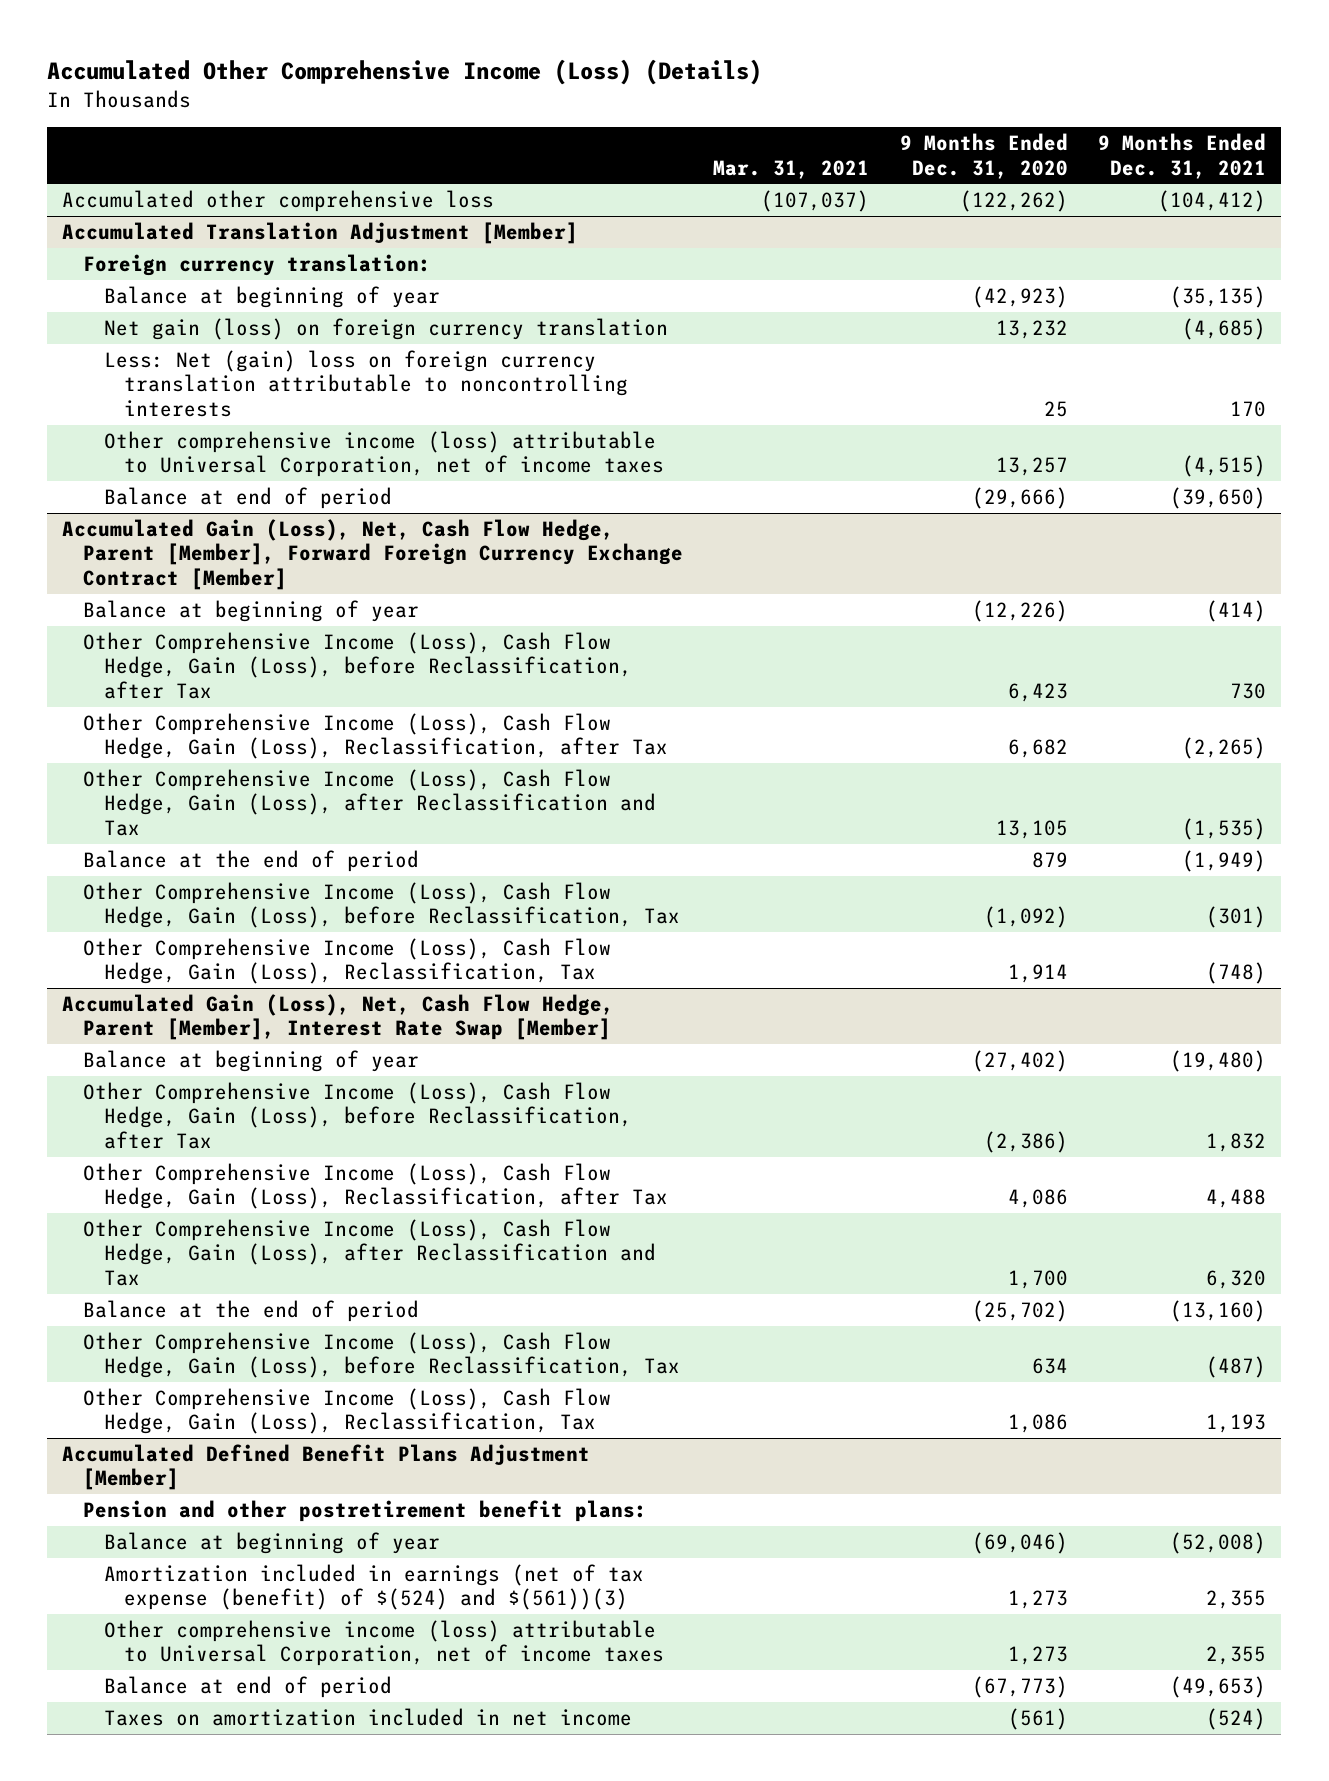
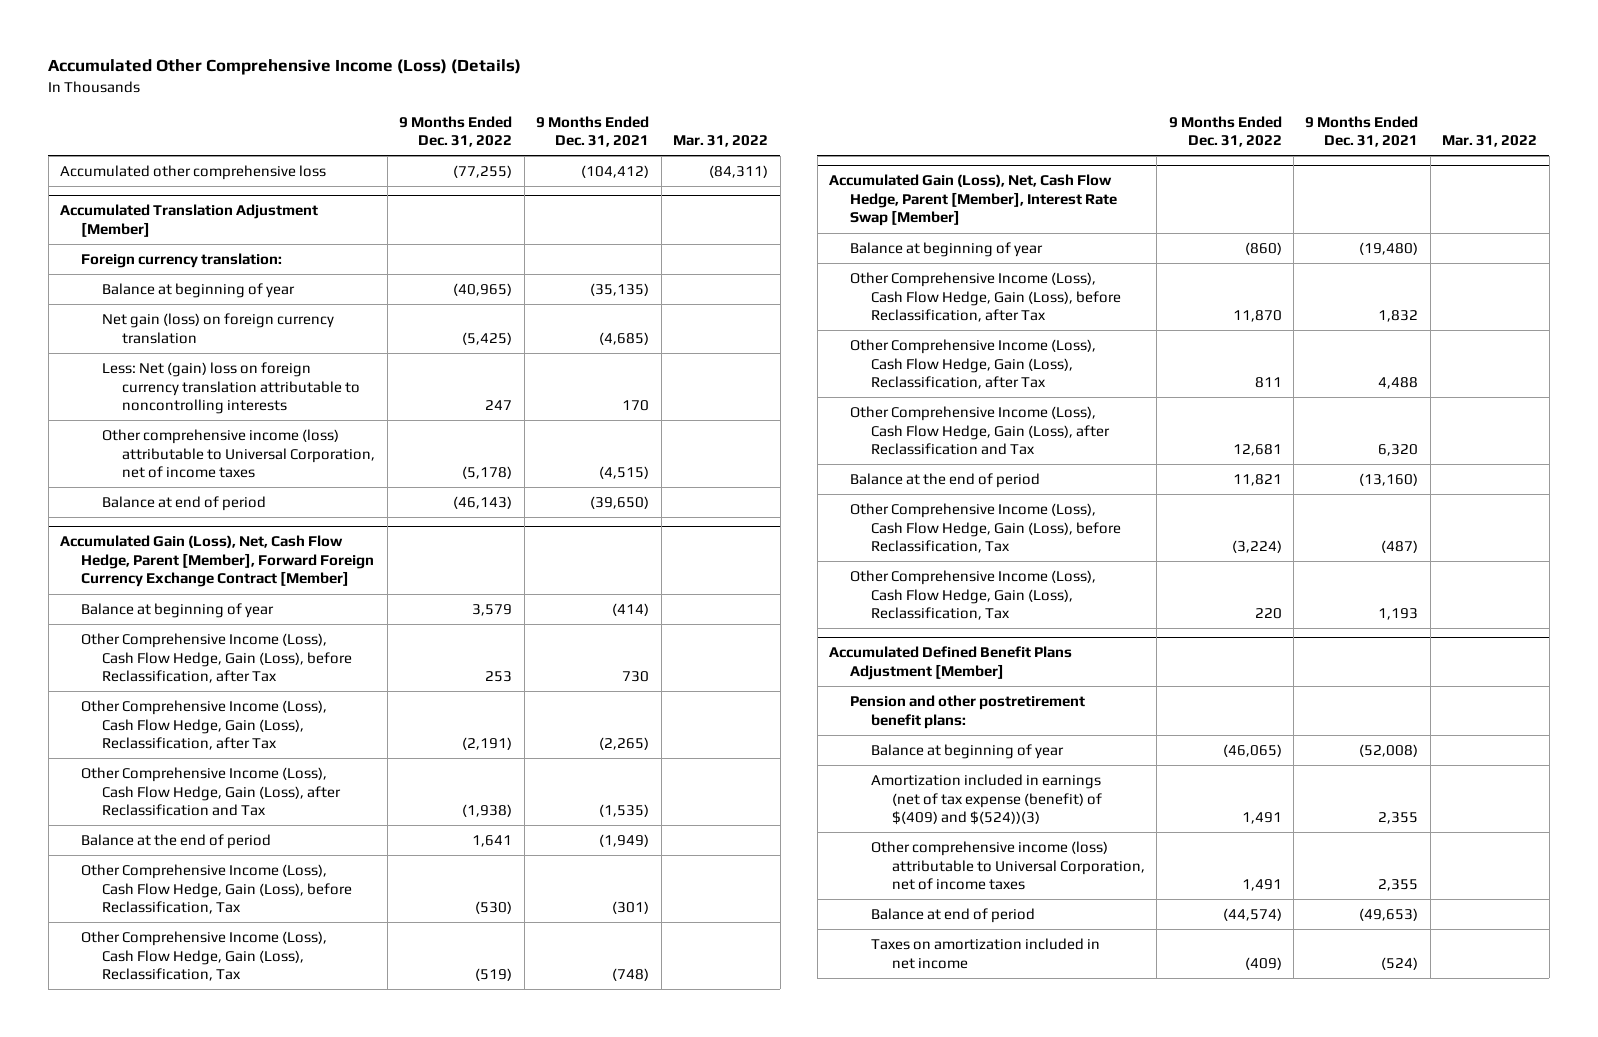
[713,159,870,179] Mar. 31, 2021 -> none
[899,133,1068,179] 9 Months Ended Dec. 31, 2020 -> none
none -> [399,115,513,148] 9 Months Ended Dec. 31, 2022
none -> [673,135,769,148] Mar. 31, 2022
[103,1564,644,1611] Amortization included in earnings (net of tax expense (benefit) of $(524) and $(561))(3) -> [870,774,1102,826] Amortization included in earnings (net of tax expense (benefit) of $(409) and $(524))(3)

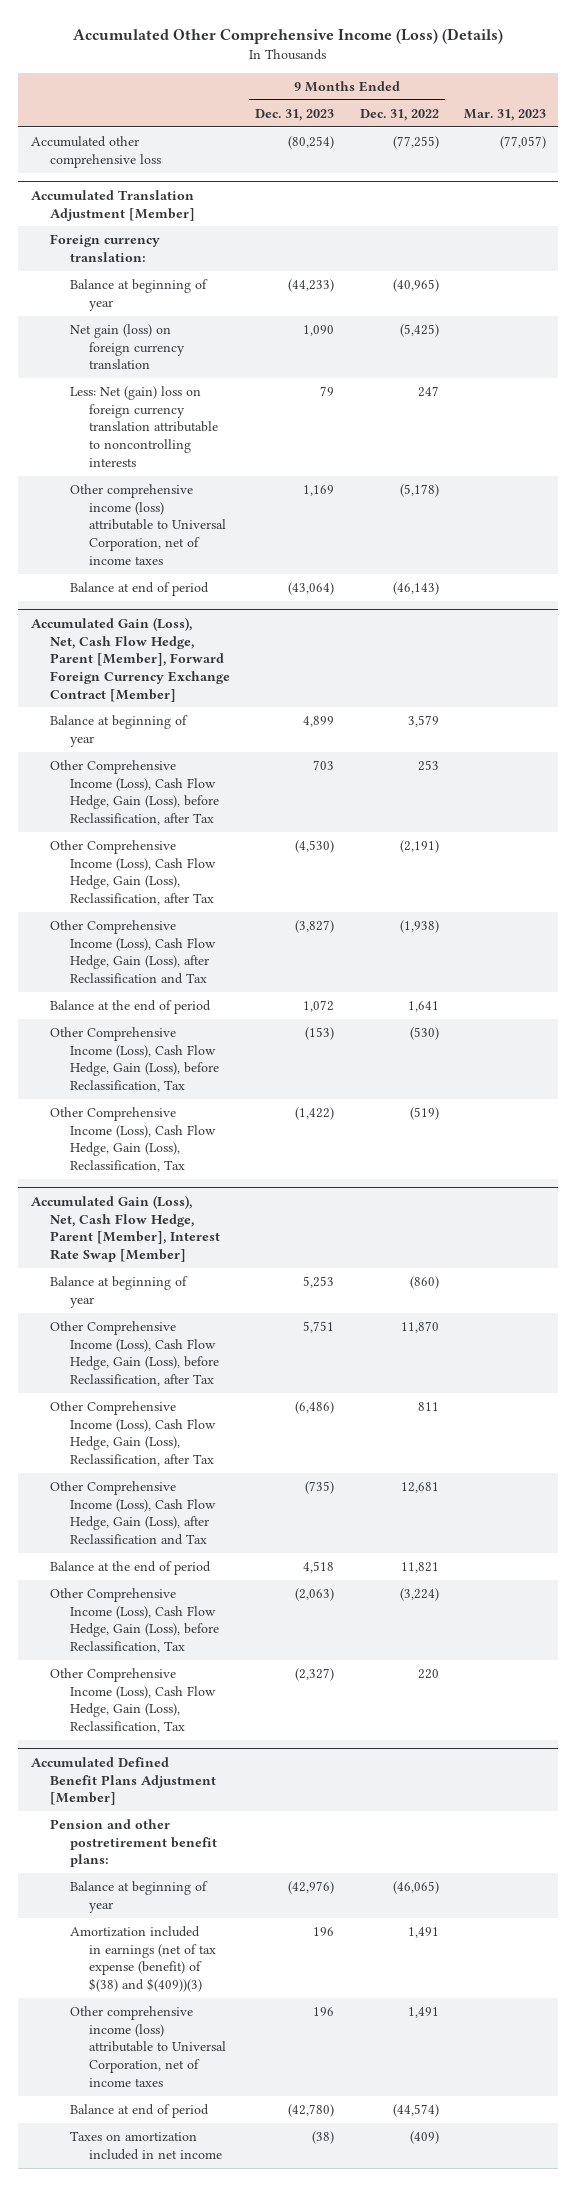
[536,115,650,148] 9 Months Ended Dec. 31, 2021 -> none
[673,135,769,148] Mar. 31, 2022 -> none
none -> [255,108,335,121] Dec. 31, 2023
none -> [463,108,546,121] Mar. 31, 2023
[870,774,1102,826] Amortization included in earnings (net of tax expense (benefit) of $(409) and $(524))(3) -> [69,1925,217,1993] Amortization included in earnings (net of tax expense (benefit) of $(38) and $(409))(3)

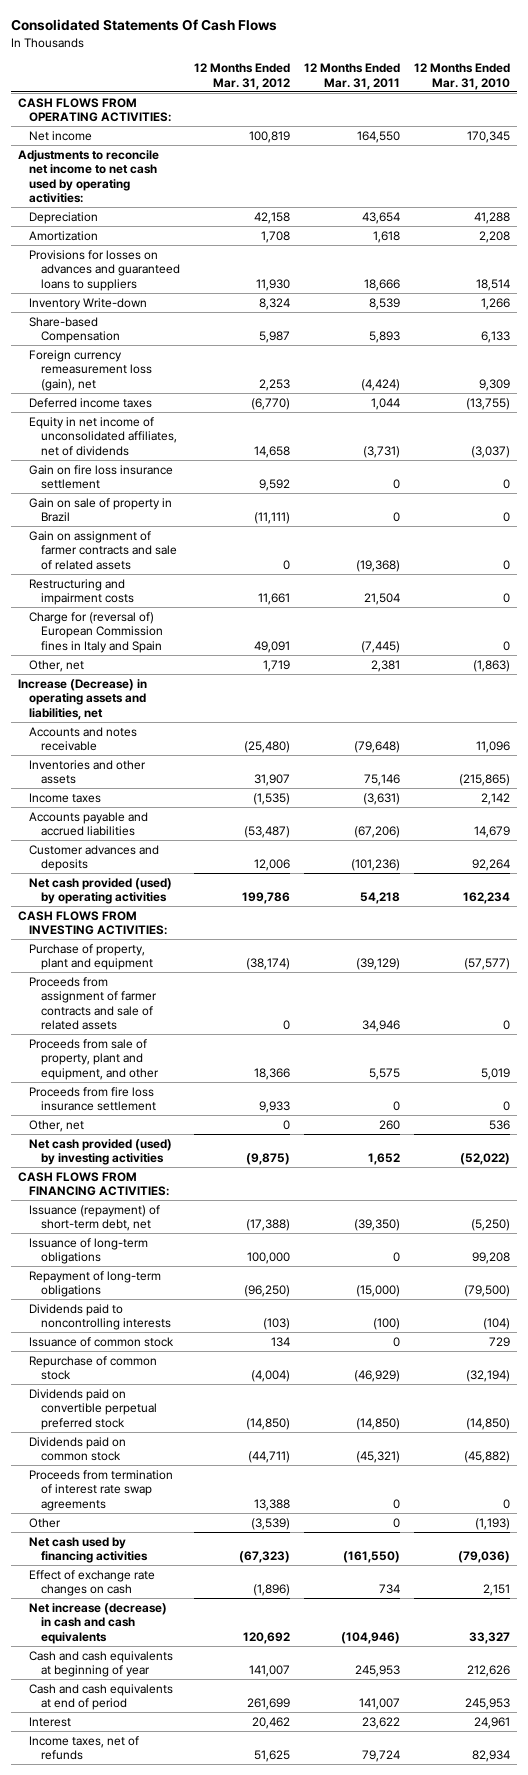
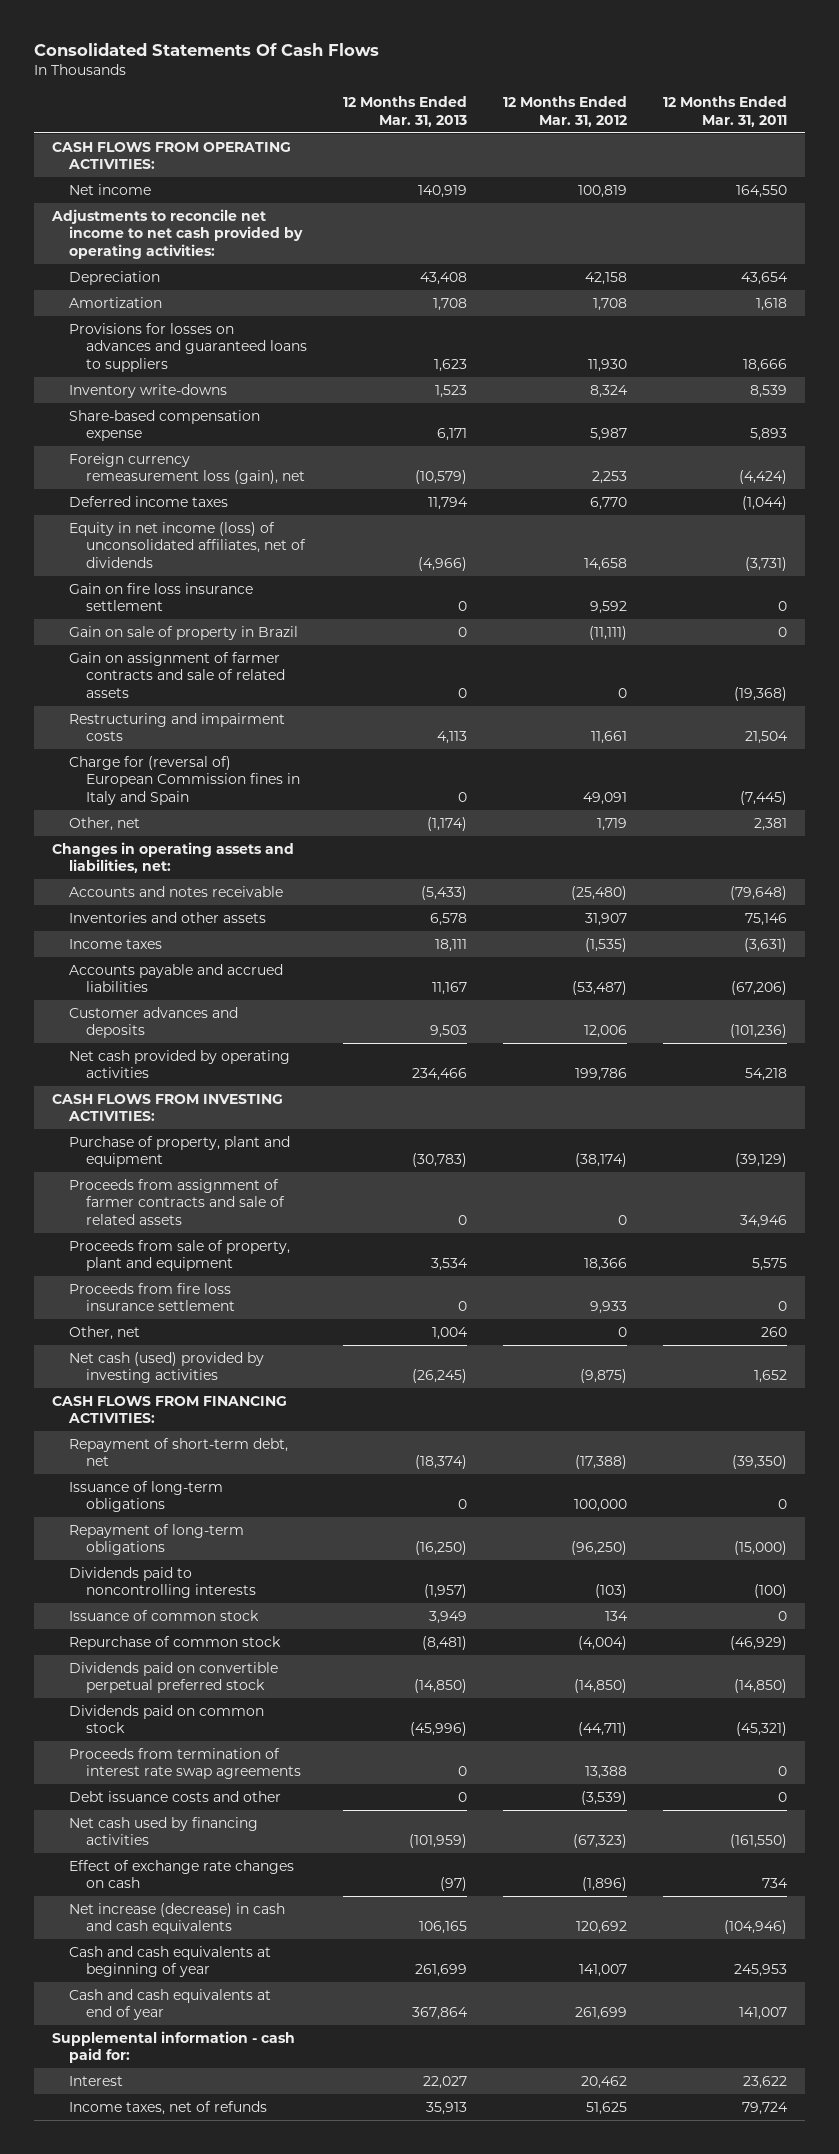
[413,63,510,90] 12 Months Ended Mar. 31, 2010 -> none
none -> [343,96,468,127] 12 Months Ended Mar. 31, 2013
[18,149,160,203] Adjustments to reconcile net income to net cash used by operating activities: -> [50,208,304,259] Adjustments to reconcile net income to net cash provided by operating activities:
[29,297,148,310] Inventory Write-down -> [69,383,228,398] Inventory write-downs
[29,316,120,344] Share-based Compensation -> [69,409,261,442] Share-based compensation expense
[250,397,290,410] (6,770) -> [590,496,628,510] 6,770
[370,397,400,410] 1,044 -> [742,495,788,510] (1,044)
[29,416,177,456] Equity in net income of unconsolidated affiliates, net of dividends -> [69,521,307,568] Equity in net income (loss) of unconsolidated affiliates, net of dividends
[18,678,148,720] Increase (Decrease) in operating assets and liabilities, net -> [51,841,294,874] Changes in operating assets and liabilities, net:
[29,877,173,905] Net cash provided (used) by operating activities -> [69,1049,291,1079] Net cash provided by operating activities
[29,1038,159,1080] Proceeds from sale of property, plant and equipment, and other -> [69,1239,291,1272] Proceeds from sale of property, plant and equipment
[29,1138,173,1166] Net cash provided (used) by investing activities -> [69,1351,265,1384] Net cash (used) provided by investing activities
[29,1204,161,1232] Issuance (repayment) of short-term debt, net -> [69,1437,289,1467] Repayment of short-term debt, net
[29,1517,62,1528] Other -> [69,1790,282,1802] Debt issuance costs and other
[29,1683,174,1711] Cash and cash equivalents at end of period -> [69,1988,272,2021] Cash and cash equivalents at end of year
none -> [51,2030,295,2064] Supplemental information - cash paid for:

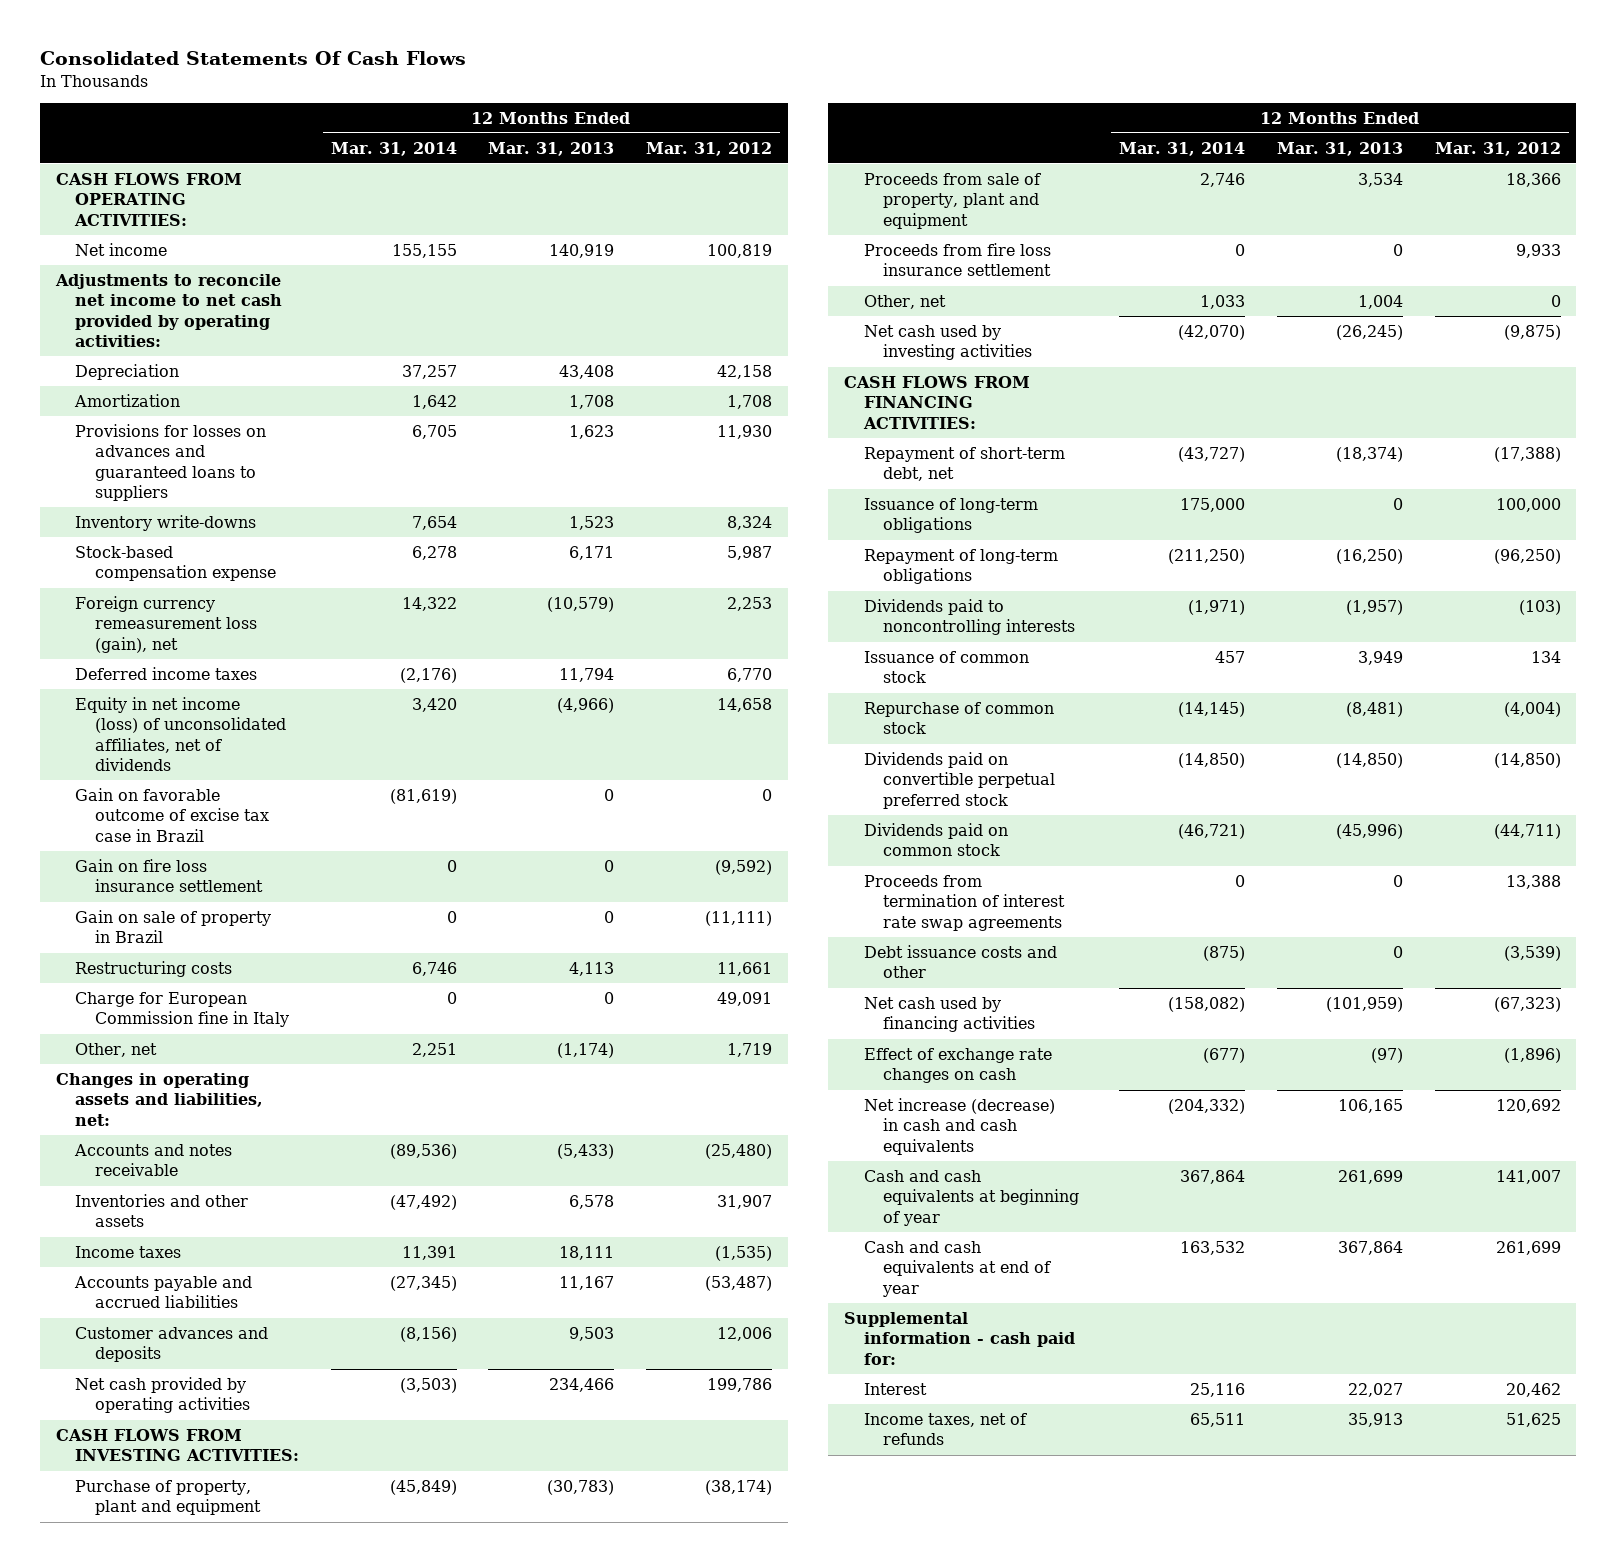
[663,96,788,127] 12 Months Ended Mar. 31, 2011 -> none
none -> [330,141,457,156] Mar. 31, 2014
[69,409,261,442] Share-based compensation expense -> [75,545,276,582] Stock-based compensation expense
none -> [75,787,269,842] Gain on favorable outcome of excise tax case in Brazil
[590,601,628,615] 9,592 -> [715,859,773,875] (9,592)
[69,651,286,698] Gain on assignment of farmer contracts and sale of related assets -> none
[69,712,286,742] Restructuring and impairment costs -> [75,960,233,977] Restructuring costs
[69,755,301,805] Charge for (reversal of) European Commission fines in Italy and Spain -> [75,991,289,1028] Charge for European Commission fine in Italy
[69,1178,286,1225] Proceeds from assignment of farmer contracts and sale of related assets -> none
[69,1351,265,1384] Net cash (used) provided by investing activities -> [863,324,1033,361] Net cash used by investing activities

